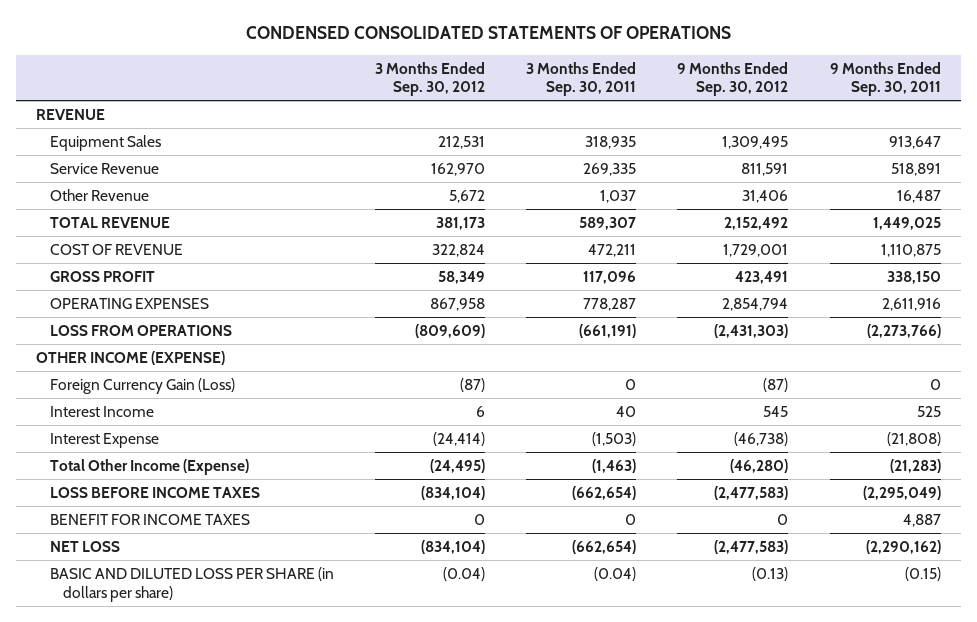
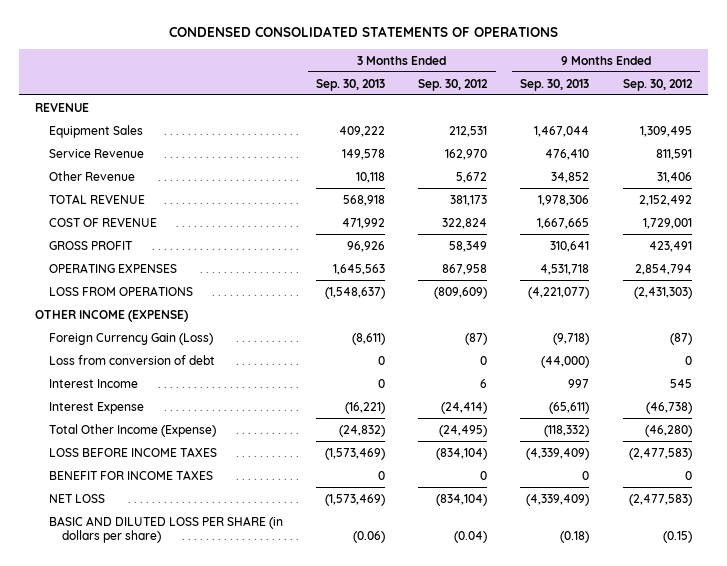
[526,61,637,97] 3 Months Ended Sep. 30, 2011 -> none
[829,61,941,97] 9 Months Ended Sep. 30, 2011 -> none
none -> [315,78,385,91] Sep. 30, 2013
none -> [520,78,590,91] Sep. 30, 2013
none -> [48,354,215,365] Loss from conversion of debt
[752,566,789,581] (0.13) -> [662,530,692,543] (0.15)

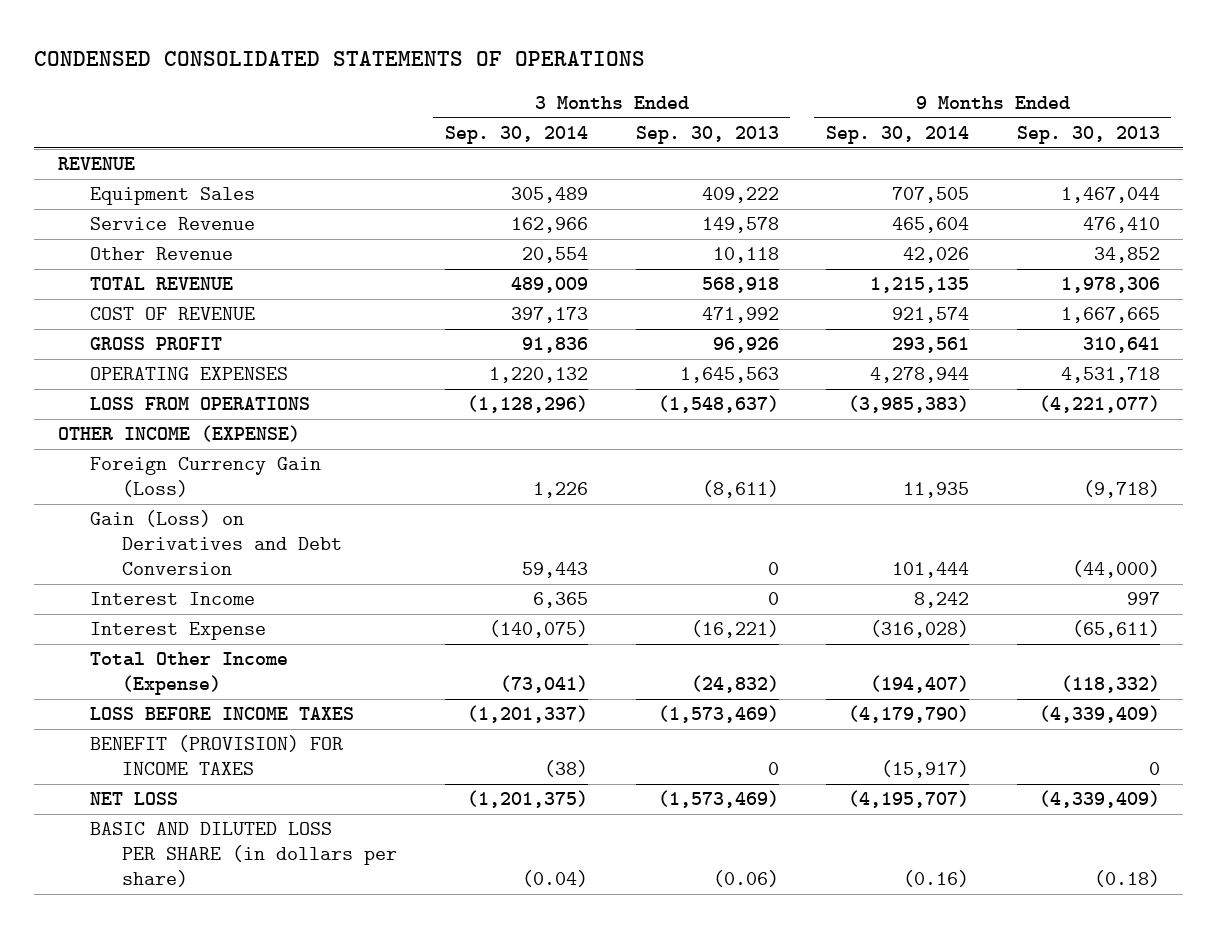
[418,78,489,91] Sep. 30, 2012 -> none
[622,78,693,91] Sep. 30, 2012 -> none
none -> [444,125,588,144] Sep. 30, 2014
none -> [826,125,970,144] Sep. 30, 2014
[48,354,215,365] Loss from conversion of debt -> none
none -> [89,510,343,575] Gain (Loss) on Derivatives and Debt Conversion
[48,469,213,480] BENEFIT FOR INCOME TAXES -> [89,735,343,776] BENEFIT (PROVISION) FOR INCOME TAXES

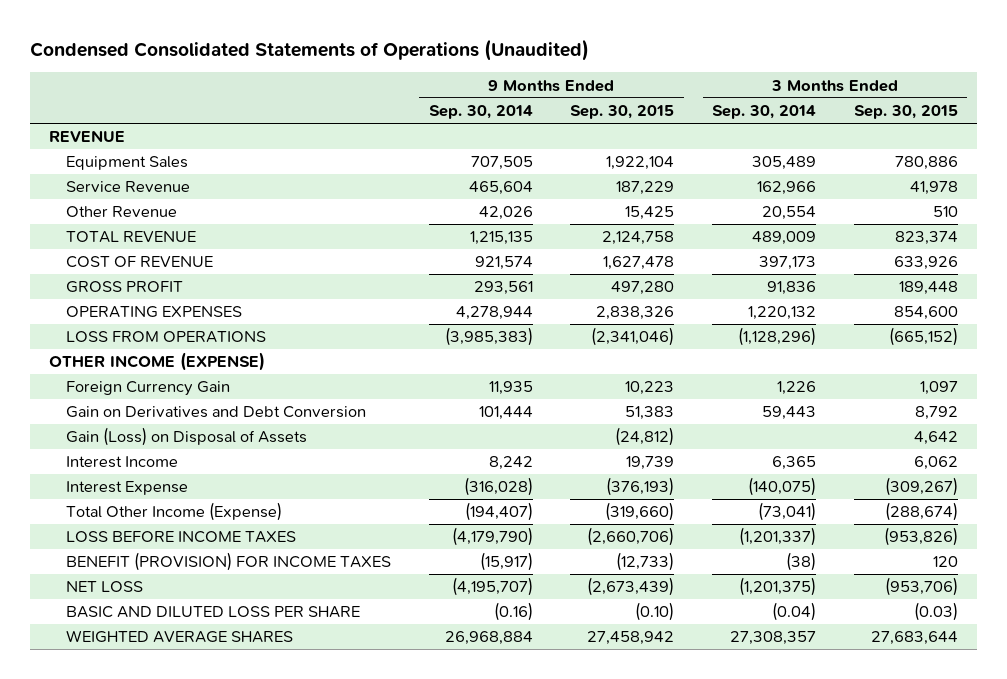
[33,51,645,67] CONDENSED CONSOLIDATED STATEMENTS OF OPERATIONS -> [29,38,589,61] Condensed Consolidated Statements of Operations (Unaudited)
[635,125,779,144] Sep. 30, 2013 -> none
[1016,125,1160,144] Sep. 30, 2013 -> none
none -> [570,105,675,120] Sep. 30, 2015
none -> [854,105,959,120] Sep. 30, 2015
[89,457,321,498] Foreign Currency Gain (Loss) -> [65,381,230,397] Foreign Currency Gain
[89,510,343,575] Gain (Loss) on Derivatives and Debt Conversion -> [65,406,366,419] Gain on Derivatives and Debt Conversion
none -> [65,427,307,447] Gain (Loss) on Disposal of Assets
[89,822,398,887] BASIC AND DILUTED LOSS PER SHARE (in dollars per share) -> [65,606,360,619] BASIC AND DILUTED LOSS PER SHARE
none -> [65,630,293,644] WEIGHTED AVERAGE SHARES

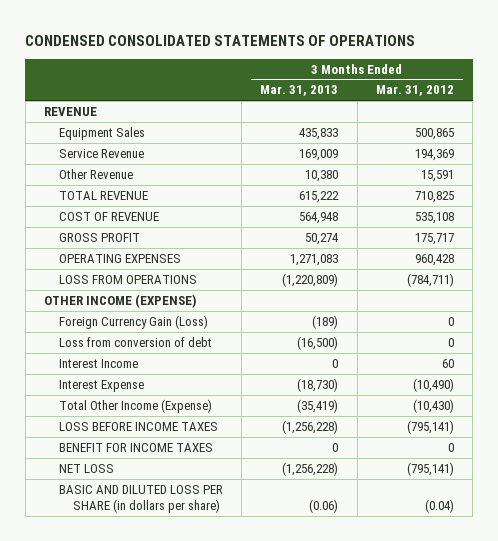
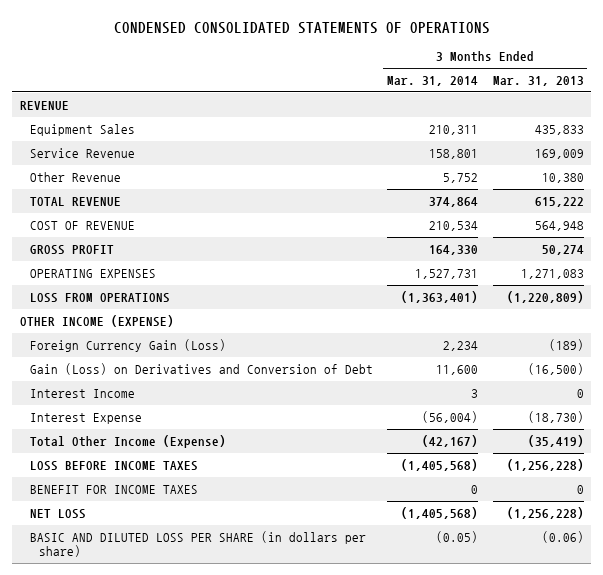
[375,85,454,97] Mar. 31, 2012 -> none
none -> [387,75,479,86] Mar. 31, 2014
[58,337,212,348] Loss from conversion of debt -> [29,362,373,375] Gain (Loss) on Derivatives and Conversion of Debt

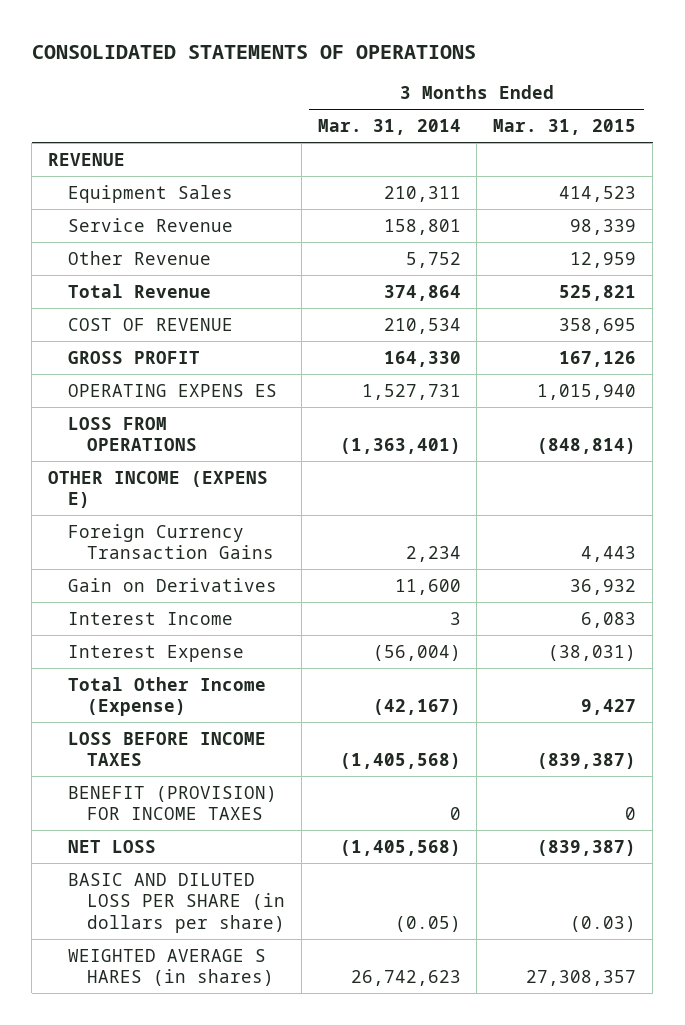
[113,21,490,34] CONDENSED CONSOLIDATED STATEMENTS OF OPERATIONS -> [31,45,476,60] CONSOLIDATED STATEMENTS OF OPERATIONS
[492,75,584,86] Mar. 31, 2013 -> none
none -> [493,119,637,136] Mar. 31, 2015
[29,196,121,206] TOTAL REVENUE -> [67,283,211,298] Total Revenue
[29,268,156,278] OPERATING EXPENSES -> [67,383,277,397] OPERATING EXPENS ES
[19,314,174,327] OTHER INCOME (EXPENSE) -> [48,470,269,509] OTHER INCOME (EXPENS E)
[29,338,226,352] Foreign Currency Gain (Loss) -> [67,523,274,560] Foreign Currency Transaction Gains
[29,362,373,375] Gain (Loss) on Derivatives and Conversion of Debt -> [67,577,277,592] Gain on Derivatives
[29,484,198,494] BENEFIT FOR INCOME TAXES -> [67,785,277,821] BENEFIT (PROVISION) FOR INCOME TAXES
none -> [67,948,274,987] WEIGHTED AVERAGE S HARES (in shares)

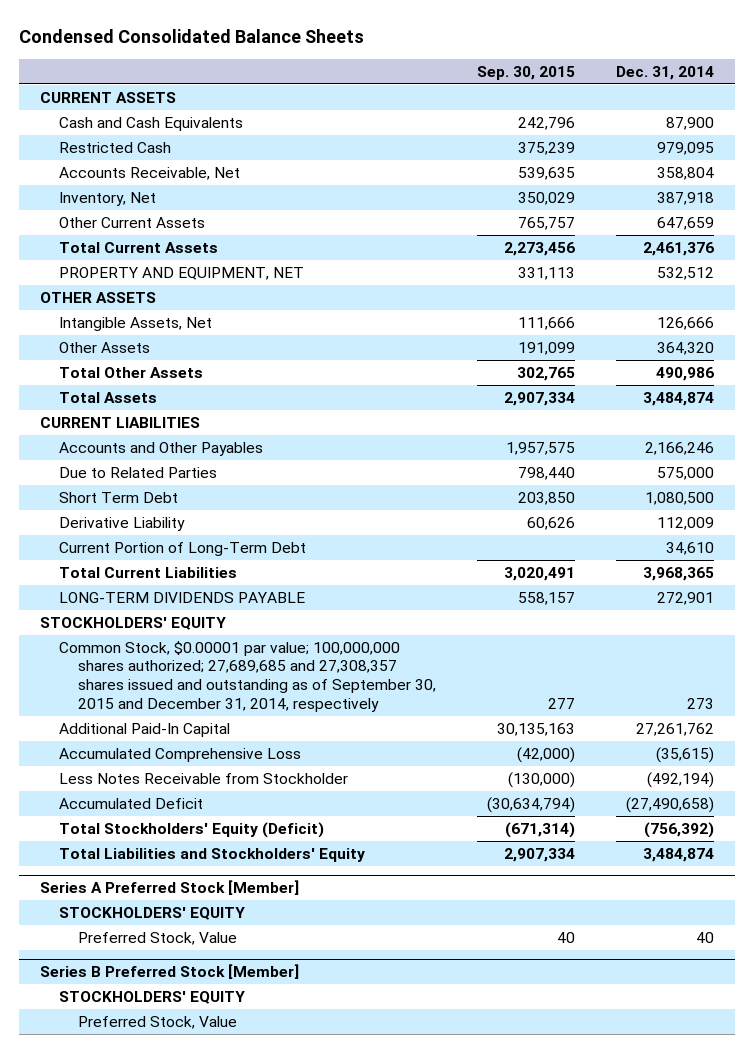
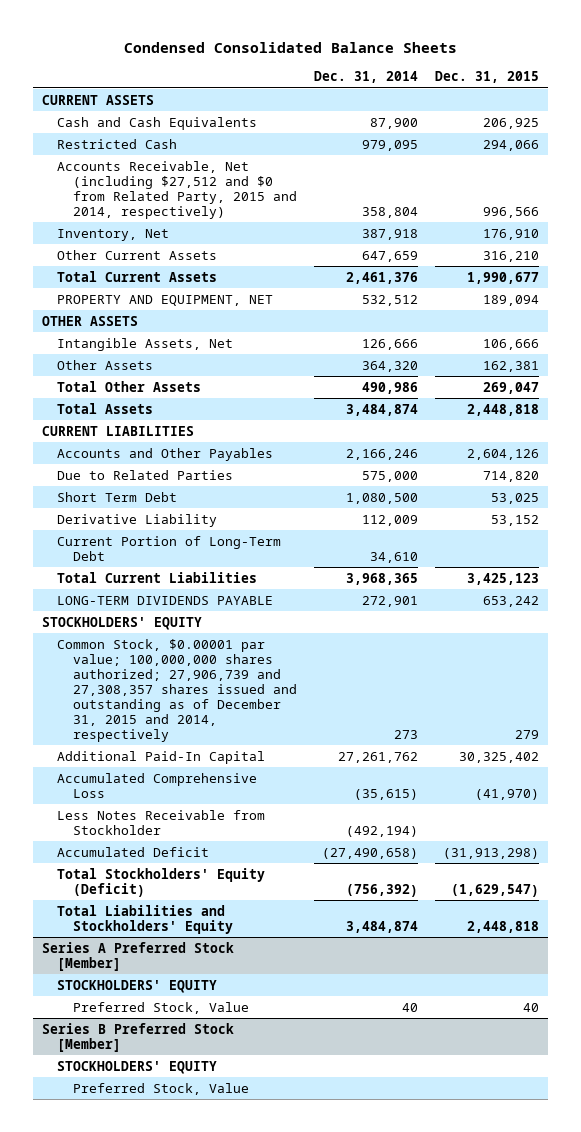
[477,65,576,80] Sep. 30, 2015 -> none
none -> [435,71,540,84] Dec. 31, 2015
[59,166,241,180] Accounts Receivable, Net -> [57,160,297,219] Accounts Receivable, Net (including $27,512 and $0 from Related Party, 2015 and 2014, respectively)
[59,640,437,712] Common Stock, $0.00001 par value; 100,000,000 shares authorized; 27,689,685 and 27,308,357 shares issued and outstanding as of September 30, 2015 and December 31, 2014, respectively -> [57,638,297,742] Common Stock, $0.00001 par value; 100,000,000 shares authorized; 27,906,739 and 27,308,357 shares issued and outstanding as of December 31, 2015 and 2014, respectively

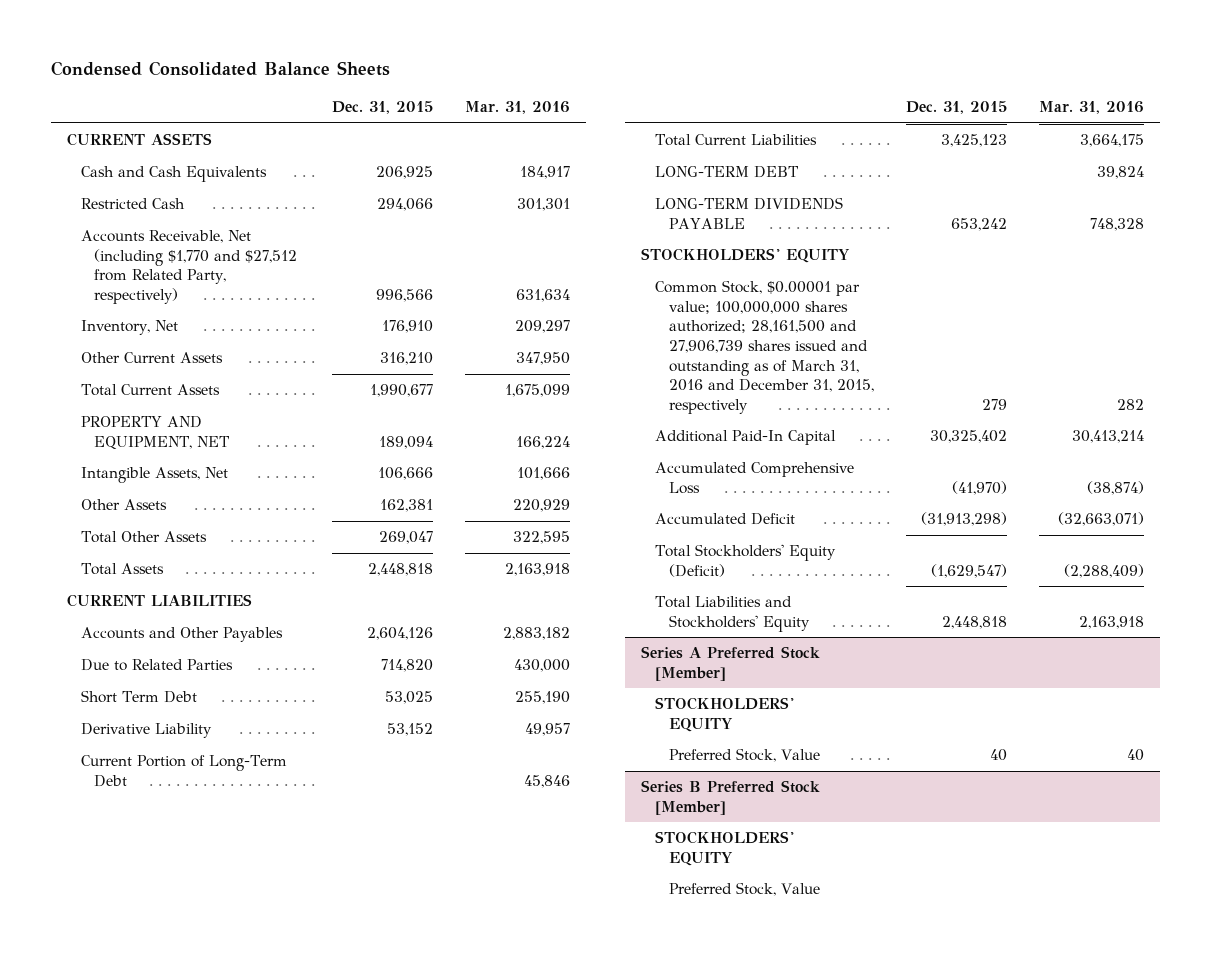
[313,71,418,84] Dec. 31, 2014 -> none
none -> [464,101,570,115] Mar. 31, 2016
[57,160,297,219] Accounts Receivable, Net (including $27,512 and $0 from Related Party, 2015 and 2014, respectively) -> [80,230,298,304] Accounts Receivable, Net (including $1,770 and $27,512 from Related Party, respectively)
[41,315,138,326] OTHER ASSETS -> none
none -> [654,166,798,179] LONG-TERM DEBT
[57,638,297,742] Common Stock, $0.00001 par value; 100,000,000 shares authorized; 27,906,739 and 27,308,357 shares issued and outstanding as of December 31, 2015 and 2014, respectively -> [654,280,874,414] Common Stock, $0.00001 par value; 100,000,000 shares authorized; 28,161,500 and 27,906,739 shares issued and outstanding as of March 31, 2016 and December 31, 2015, respectively
[57,809,266,835] Less Notes Receivable from Stockholder -> none

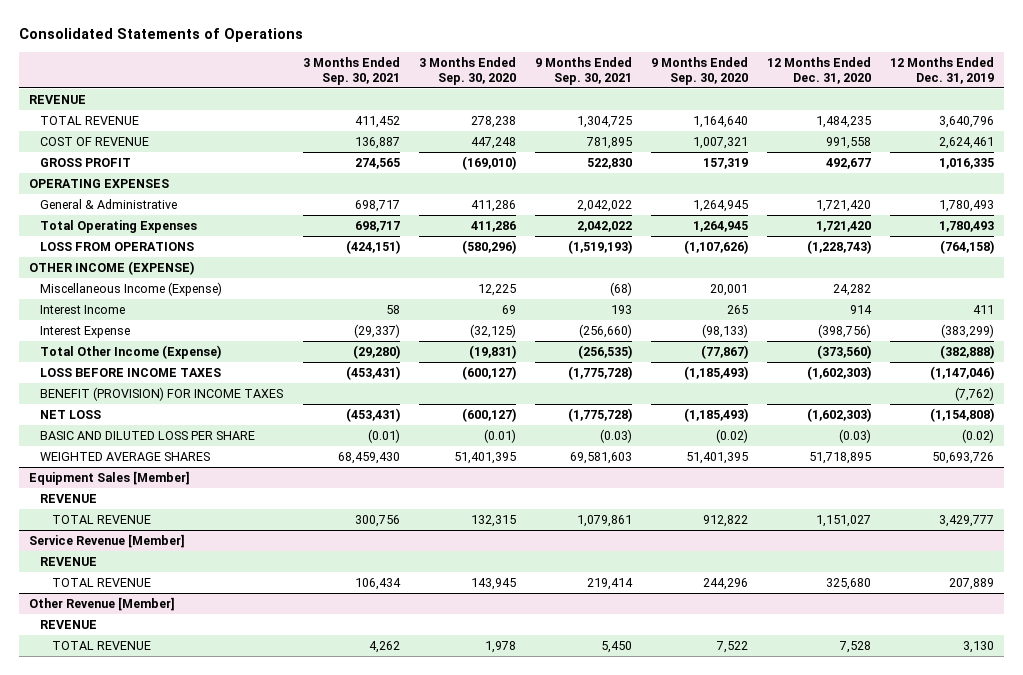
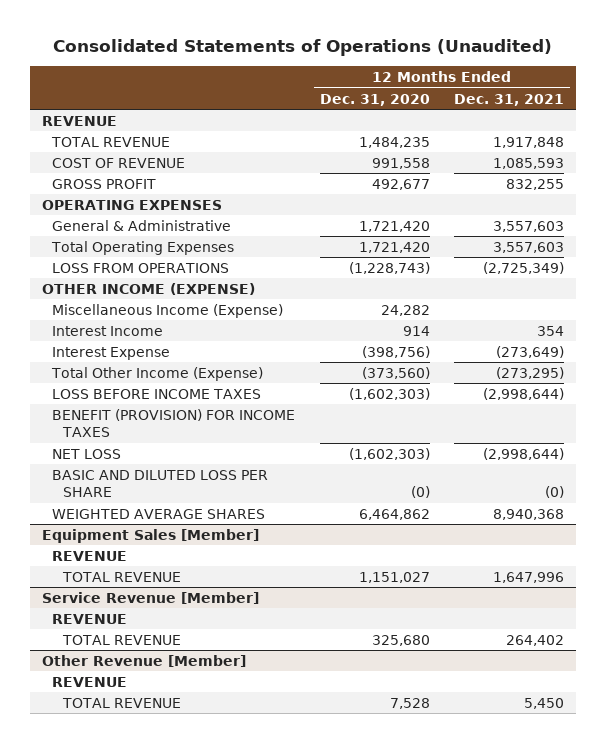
[19,28,304,43] Consolidated Statements of Operations -> [52,38,552,56] Consolidated Statements of Operations (Unaudited)
[302,57,400,85] 3 Months Ended Sep. 30, 2021 -> none
[418,57,516,85] 3 Months Ended Sep. 30, 2020 -> none
[534,57,632,85] 9 Months Ended Sep. 30, 2021 -> none
[650,57,748,85] 9 Months Ended Sep. 30, 2020 -> none
[890,57,995,84] 12 Months Ended Dec. 31, 2019 -> none
none -> [453,93,564,106] Dec. 31, 2021
[838,429,871,444] (0.03) -> [410,486,430,499] (0)
[808,452,871,465] 51,718,895 -> [358,508,430,520] 6,464,862

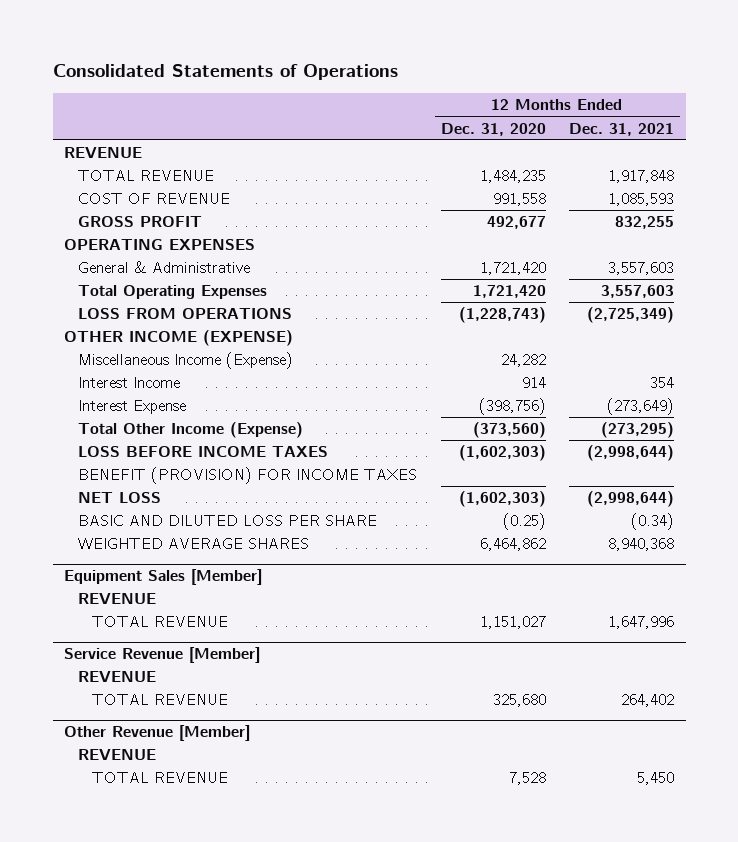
[52,38,552,56] Consolidated Statements of Operations (Unaudited) -> [52,64,398,81] Consolidated Statements of Operations
[410,486,430,499] (0) -> [502,513,546,531] (0.25)
[544,486,564,499] (0) -> [630,513,674,531] (0.34)

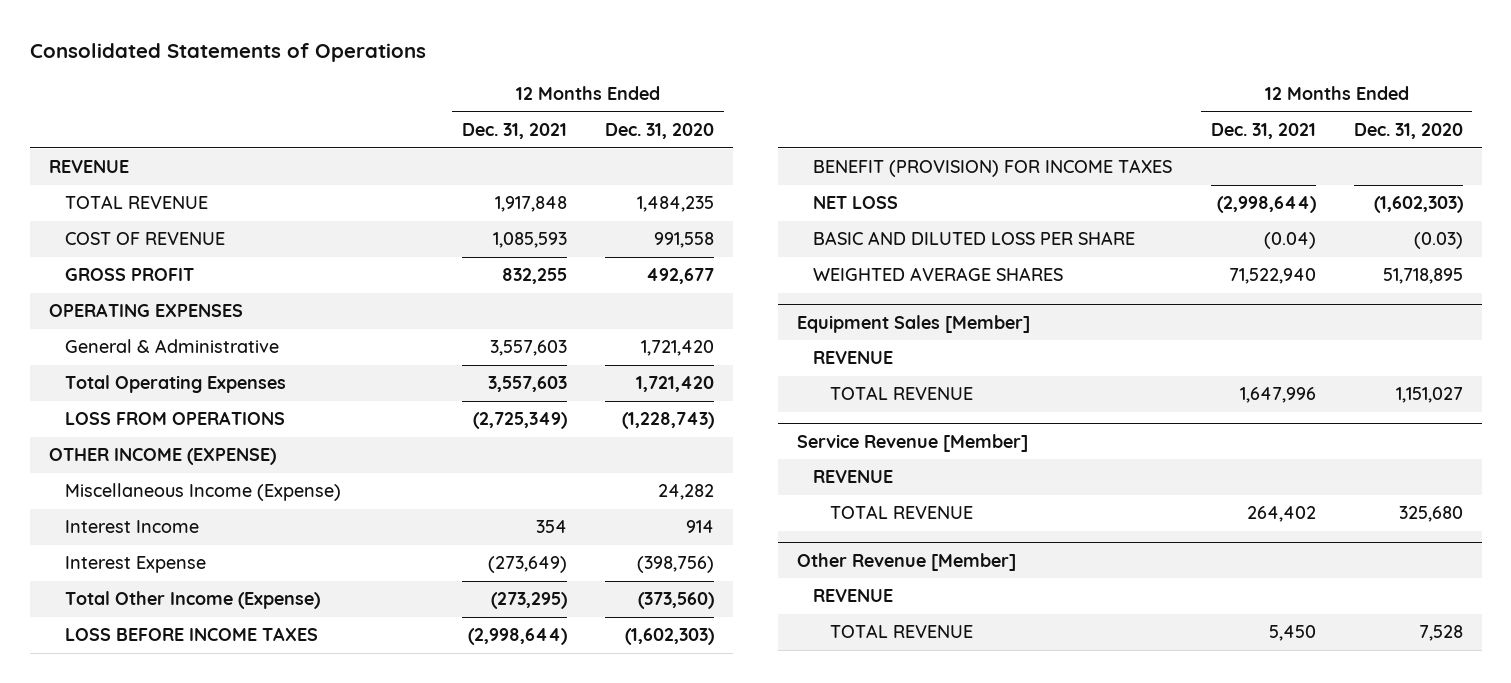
[502,513,546,531] (0.25) -> [1413,232,1463,250] (0.03)
[630,513,674,531] (0.34) -> [1263,232,1316,250] (0.04)
[479,538,546,552] 6,464,862 -> [1382,268,1463,285] 51,718,895
[607,538,674,552] 8,940,368 -> [1228,268,1316,285] 71,522,940

